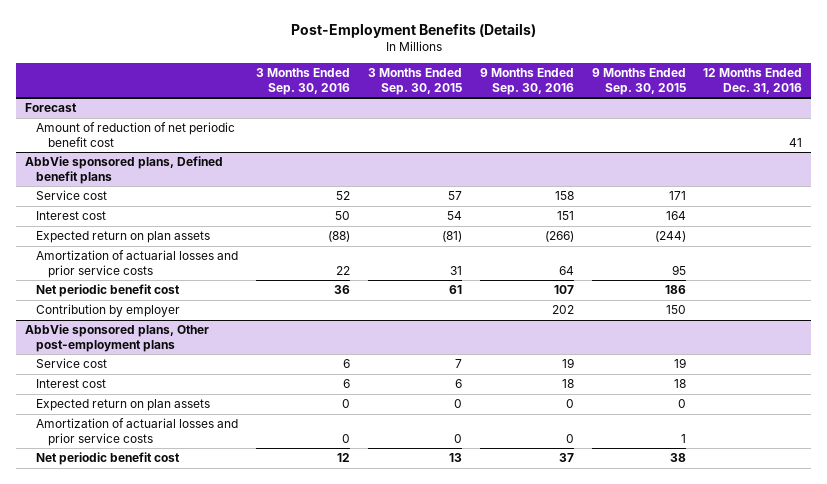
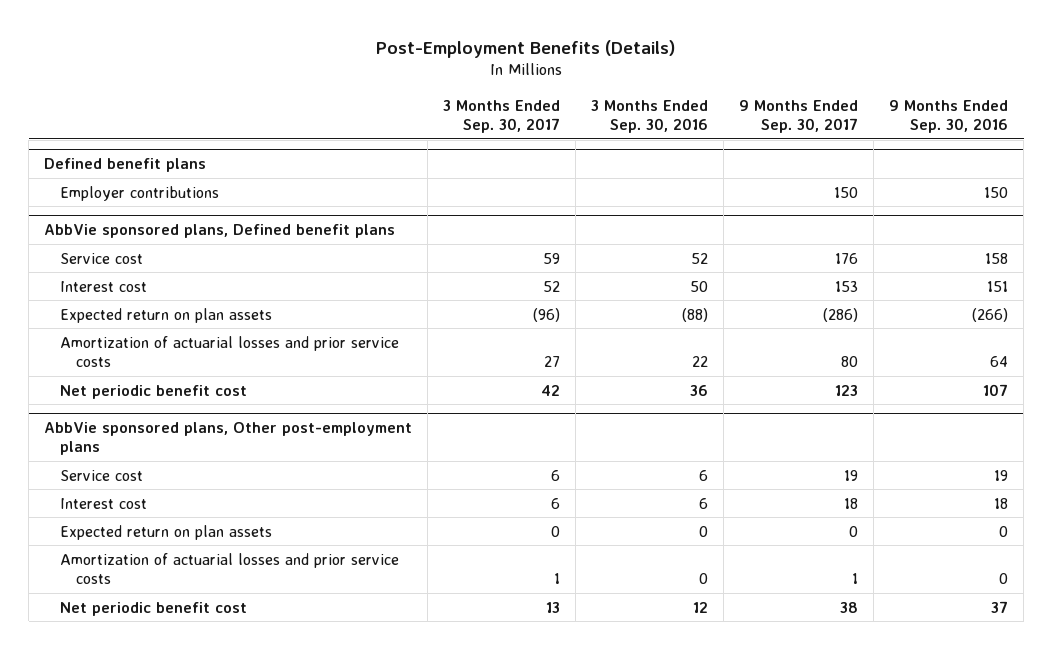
[368,68,463,95] 3 Months Ended Sep. 30, 2015 -> none
[591,68,686,95] 9 Months Ended Sep. 30, 2015 -> none
[703,68,803,94] 12 Months Ended Dec. 31, 2016 -> none
none -> [443,99,561,134] 3 Months Ended Sep. 30, 2017
none -> [739,99,859,134] 9 Months Ended Sep. 30, 2017
[24,103,77,113] Forecast -> none
[36,122,236,147] Amount of reduction of net periodic benefit cost -> none
none -> [44,158,207,173] Defined benefit plans
none -> [59,185,219,201] Employer contributions
[36,304,181,318] Contribution by employer -> none

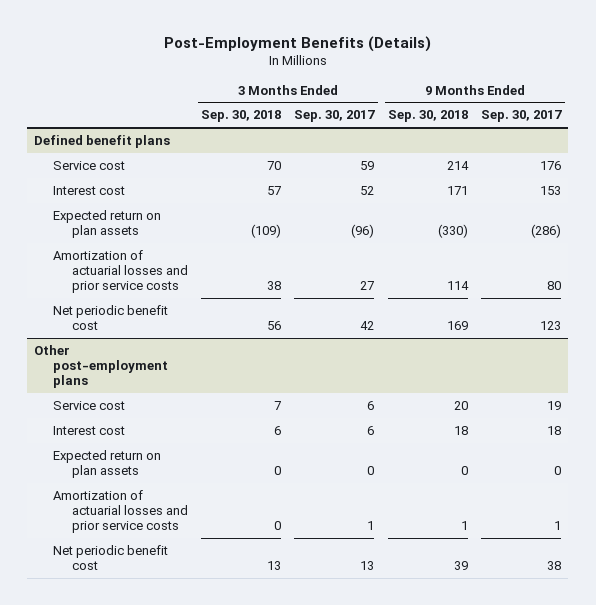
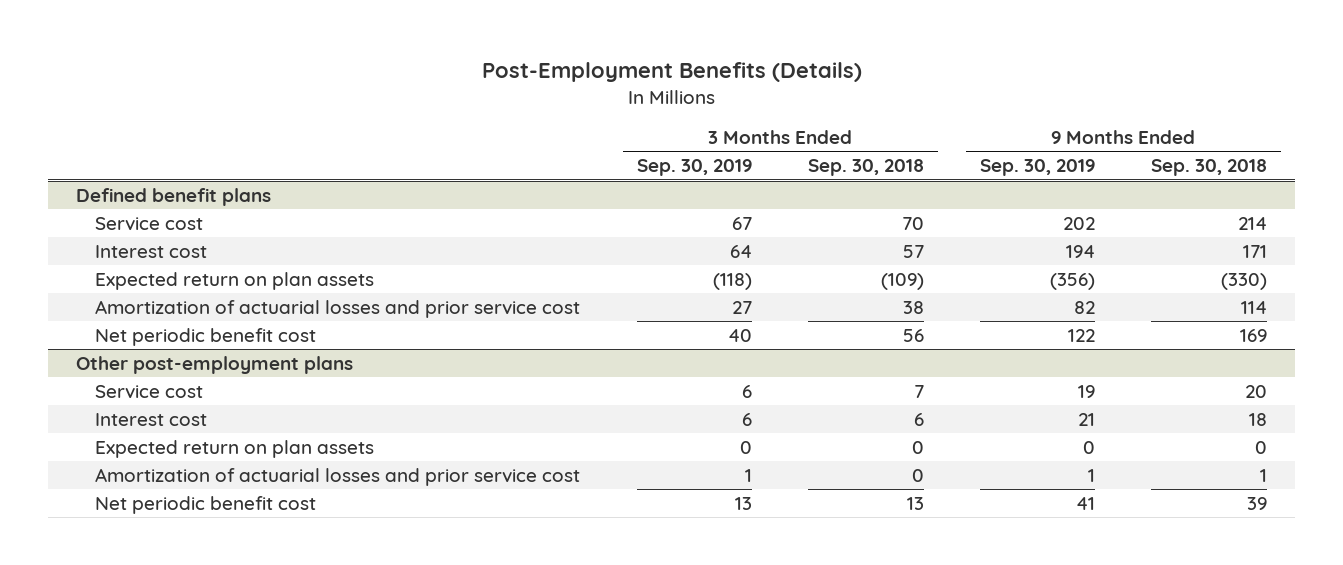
[294,110,376,123] Sep. 30, 2017 -> none
[481,110,563,123] Sep. 30, 2017 -> none
none -> [636,159,752,177] Sep. 30, 2019
none -> [979,159,1095,177] Sep. 30, 2019
[52,249,188,294] Amortization of actuarial losses and prior service costs -> [95,299,581,318] Amortization of actuarial losses and prior service cost
[52,489,188,534] Amortization of actuarial losses and prior service costs -> [95,467,581,486] Amortization of actuarial losses and prior service cost

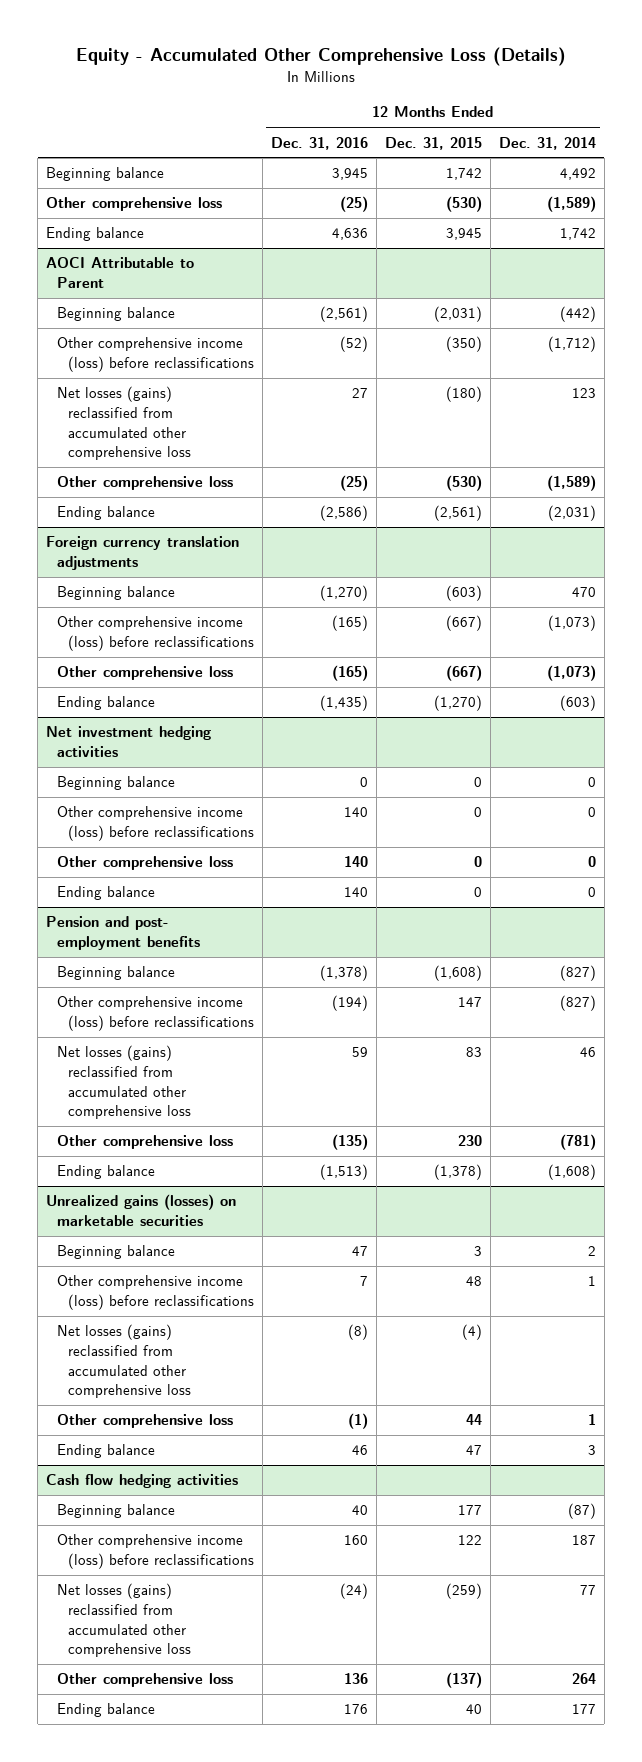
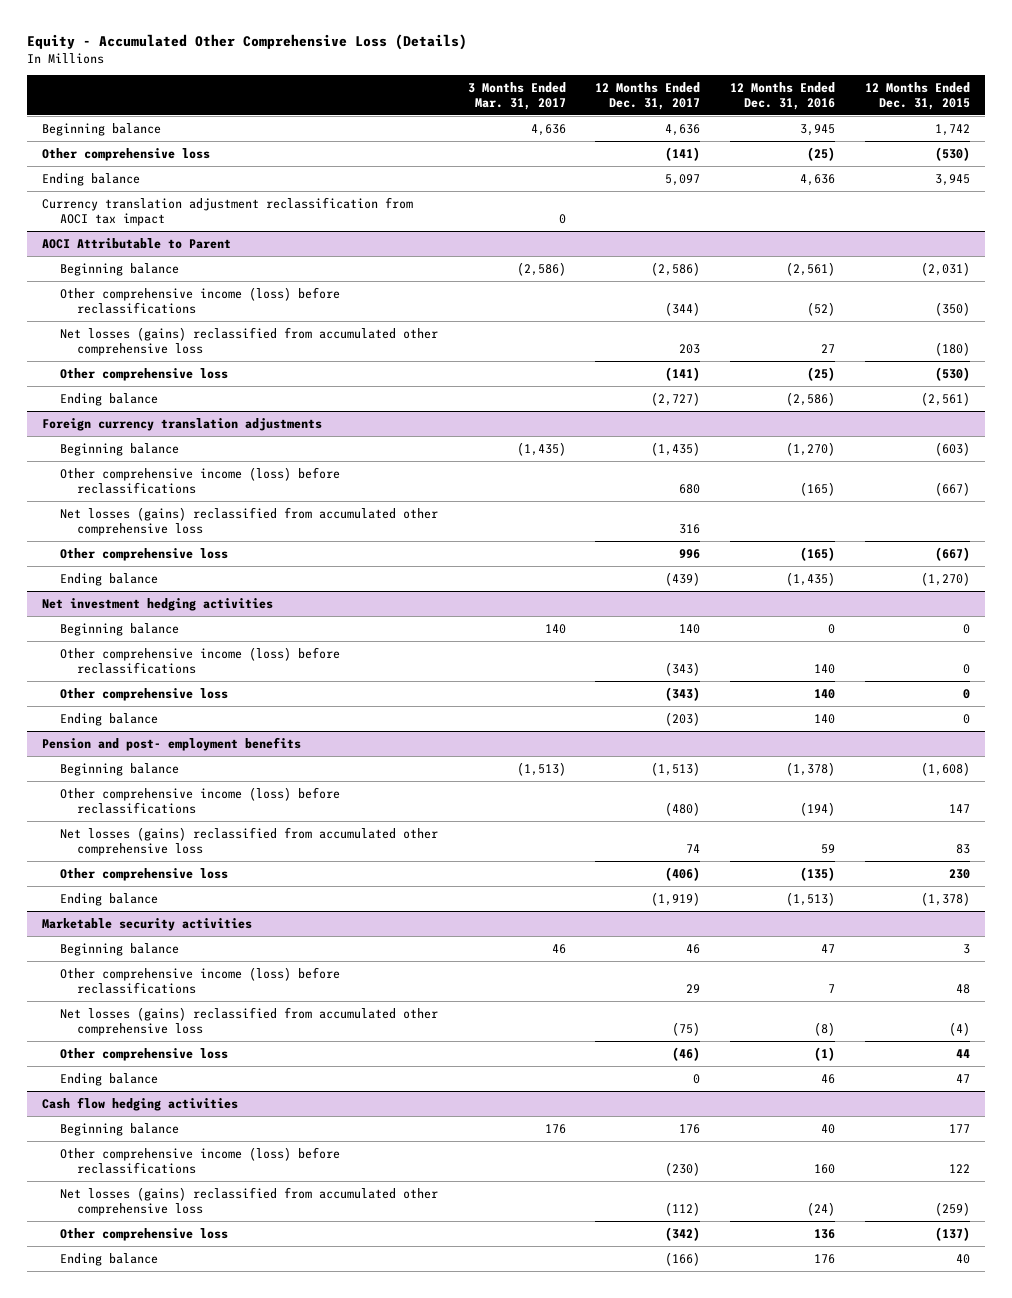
[498,136,596,150] Dec. 31, 2014 -> none
none -> [467,81,566,110] 3 Months Ended Mar. 31, 2017
none -> [595,81,701,110] 12 Months Ended Dec. 31, 2017
none -> [42,196,414,226] Currency translation adjustment reclassification from AOCI tax impact
none -> [59,506,438,536] Net losses (gains) reclassified from accumulated other comprehensive loss
[46,1194,237,1227] Unrealized gains (losses) on marketable securities -> [42,917,253,931] Marketable security activities

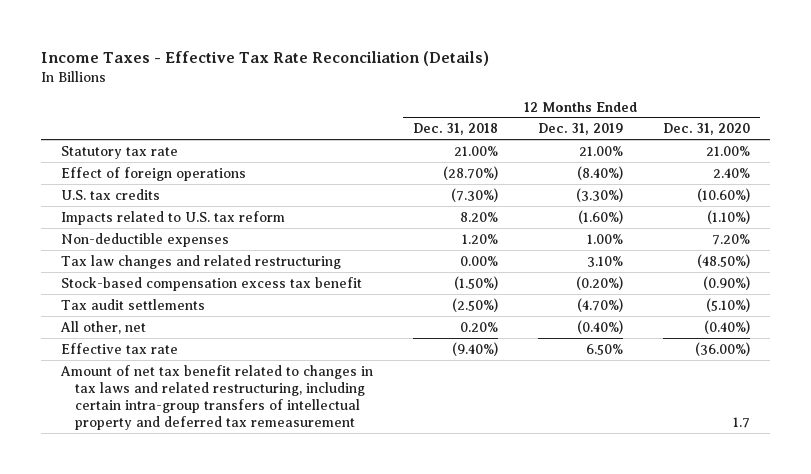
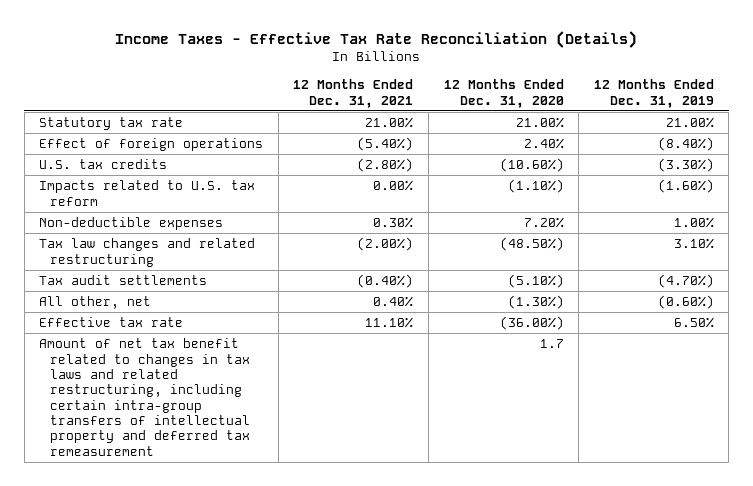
[413,123,499,136] Dec. 31, 2018 -> none
none -> [293,79,414,108] 12 Months Ended Dec. 31, 2021
[61,276,363,291] Stock-based compensation excess tax benefit -> none
[576,319,623,334] (0.40%) -> [657,295,714,310] (0.60%)
[703,319,750,334] (0.40%) -> [507,295,564,310] (1.30%)

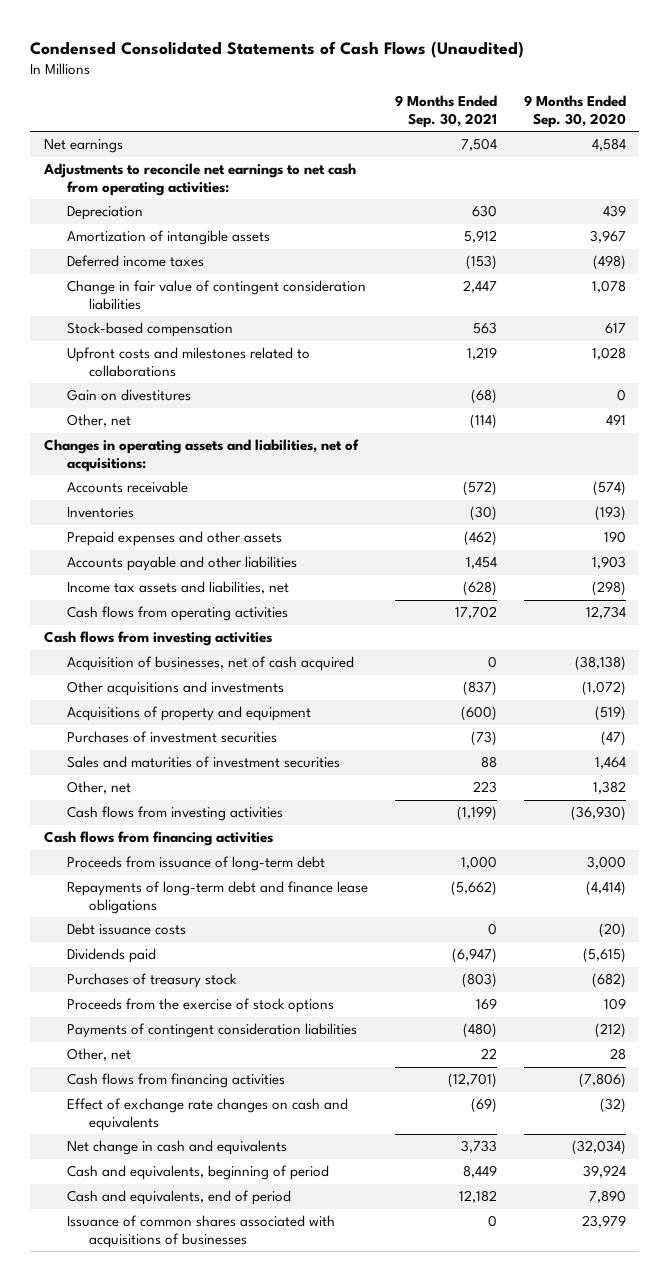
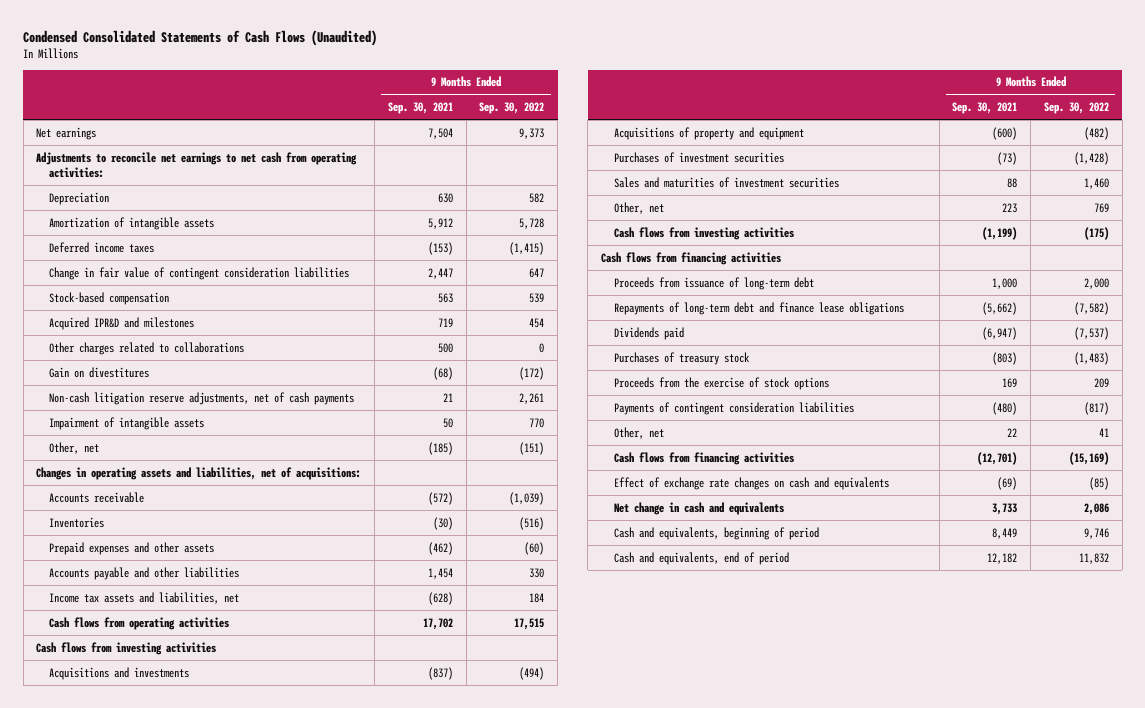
[523,95,626,128] 9 Months Ended Sep. 30, 2020 -> none
none -> [479,101,545,114] Sep. 30, 2022
[66,347,310,377] Upfront costs and milestones related to collaborations -> none
none -> [49,316,195,330] Acquired IPR&D and milestones
none -> [49,341,245,355] Other charges related to collaborations
none -> [49,391,355,405] Non-cash litigation reserve adjustments, net of cash payments
none -> [49,416,205,430] Impairment of intangible assets
[469,414,497,430] (114) -> [427,441,453,455] (185)
[66,656,354,672] Acquisition of businesses, net of cash acquired -> none
[66,681,284,697] Other acquisitions and investments -> [49,666,190,680] Acquisitions and investments
[66,923,186,936] Debt issuance costs -> none
[66,1215,335,1248] Issuance of common shares associated with acquisitions of businesses -> none

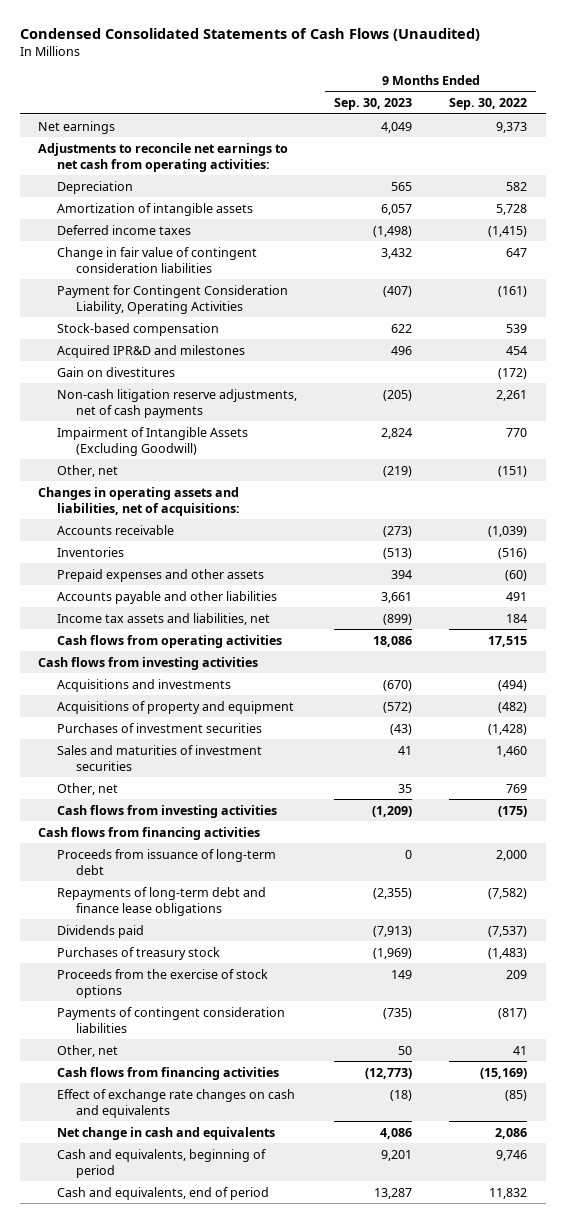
[387,101,453,114] Sep. 30, 2021 -> none
none -> [333,98,412,111] Sep. 30, 2023
none -> [56,284,288,314] Payment for Contingent Consideration Liability, Operating Activities
[49,341,245,355] Other charges related to collaborations -> none
[49,416,205,430] Impairment of intangible assets -> [56,426,248,456] Impairment of Intangible Assets (Excluding Goodwill)
[529,567,545,578] 330 -> [506,591,528,601] 491

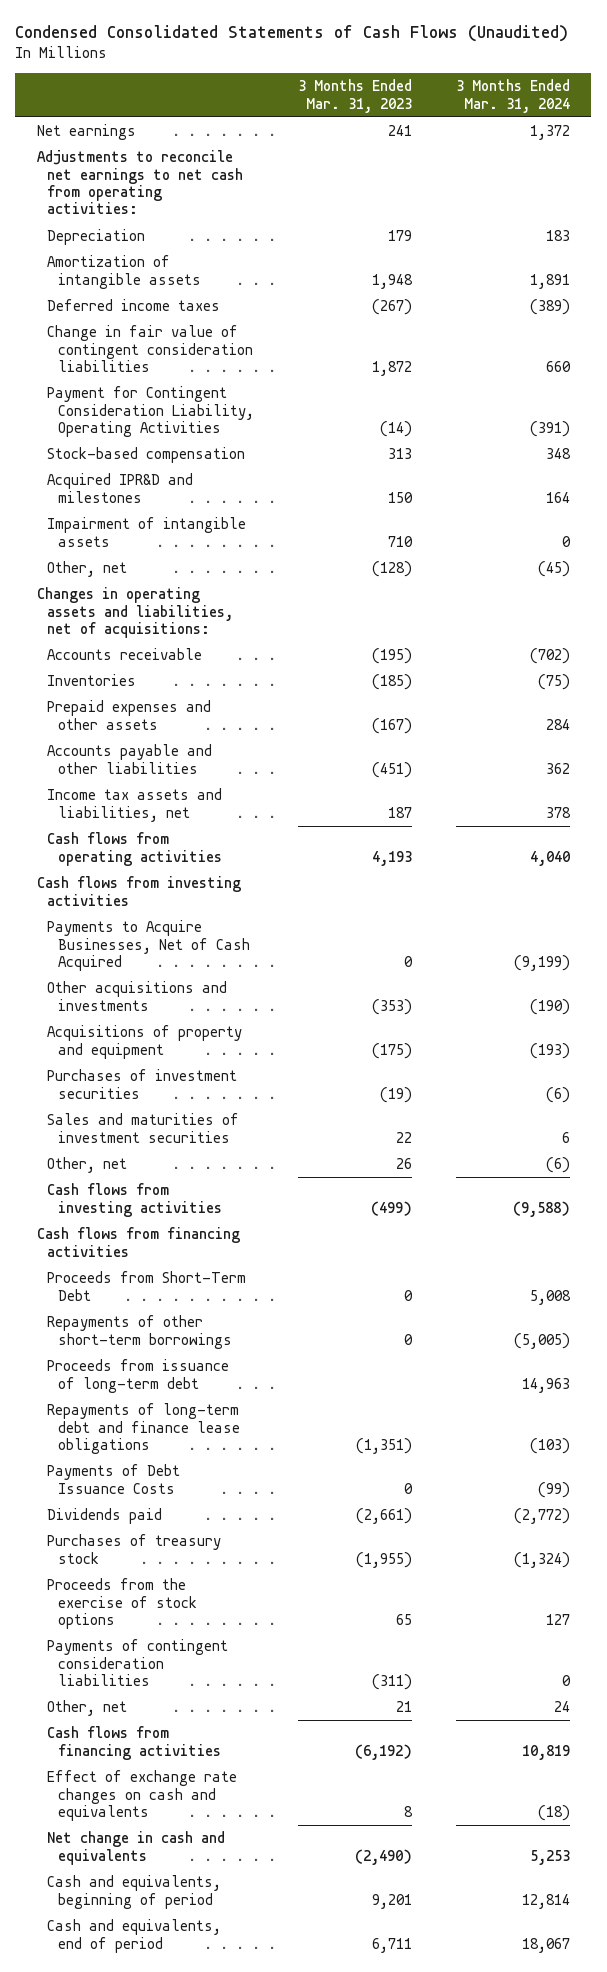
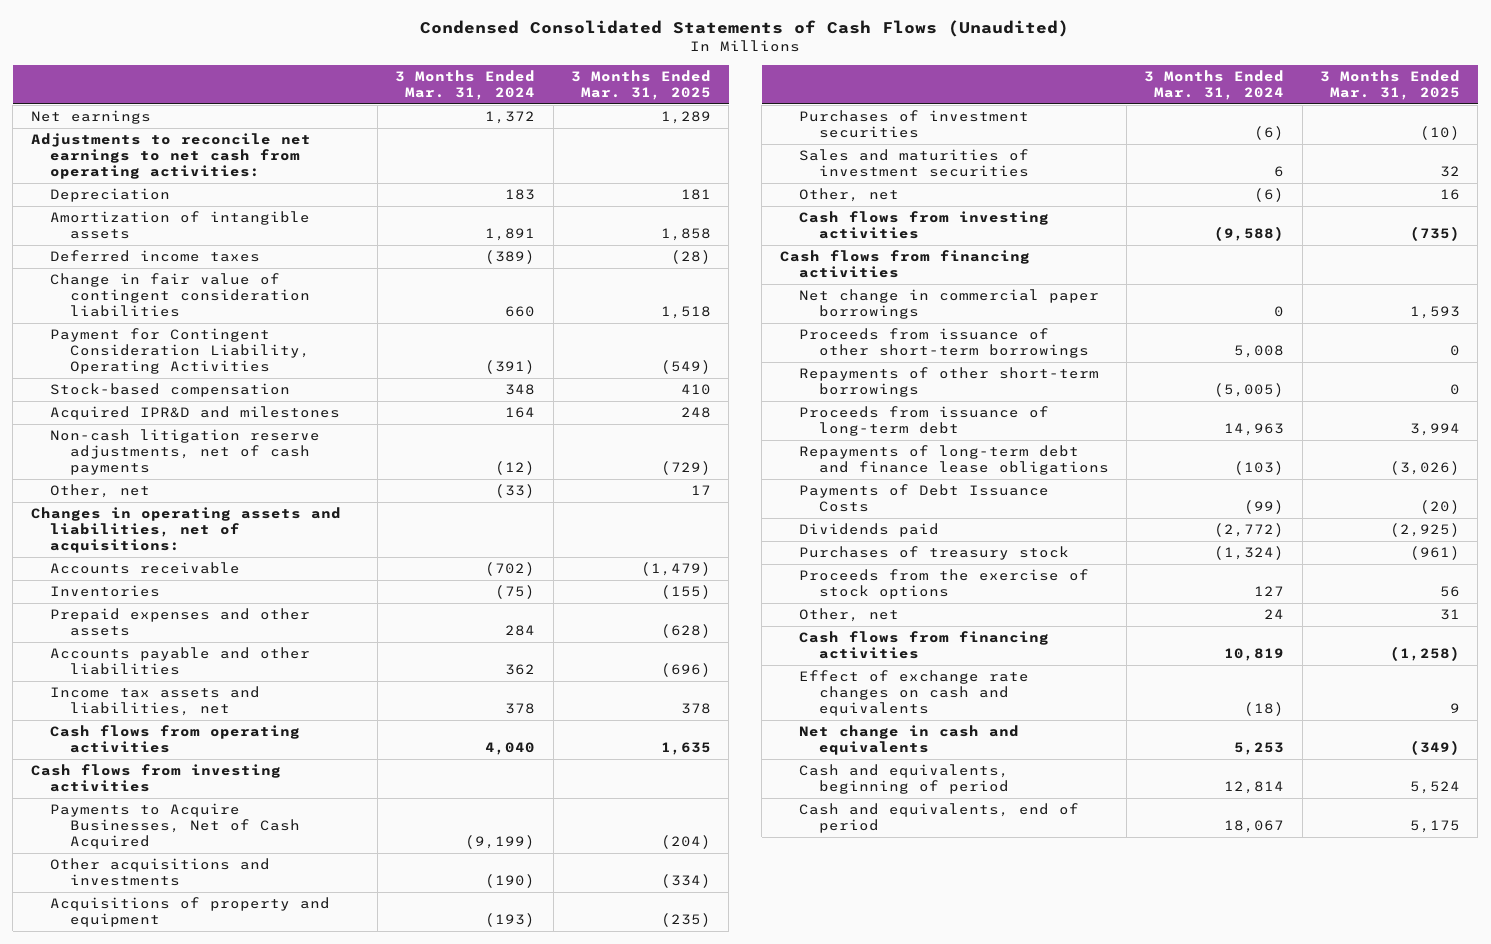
[297,79,412,113] 3 Months Ended Mar. 31, 2023 -> none
none -> [570,69,711,100] 3 Months Ended Mar. 31, 2025
[47,517,247,547] Impairment of intangible assets -> none
none -> [50,429,321,476] Non-cash litigation reserve adjustments, net of cash payments
[537,561,570,578] (45) -> [495,484,536,499] (33)
none -> [799,289,1100,320] Net change in commercial paper borrowings
[47,1271,247,1301] Proceeds from Short-Term Debt -> [799,328,1089,359] Proceeds from issuance of other short-term borrowings
[47,1639,229,1687] Payments of contingent consideration liabilities -> none

